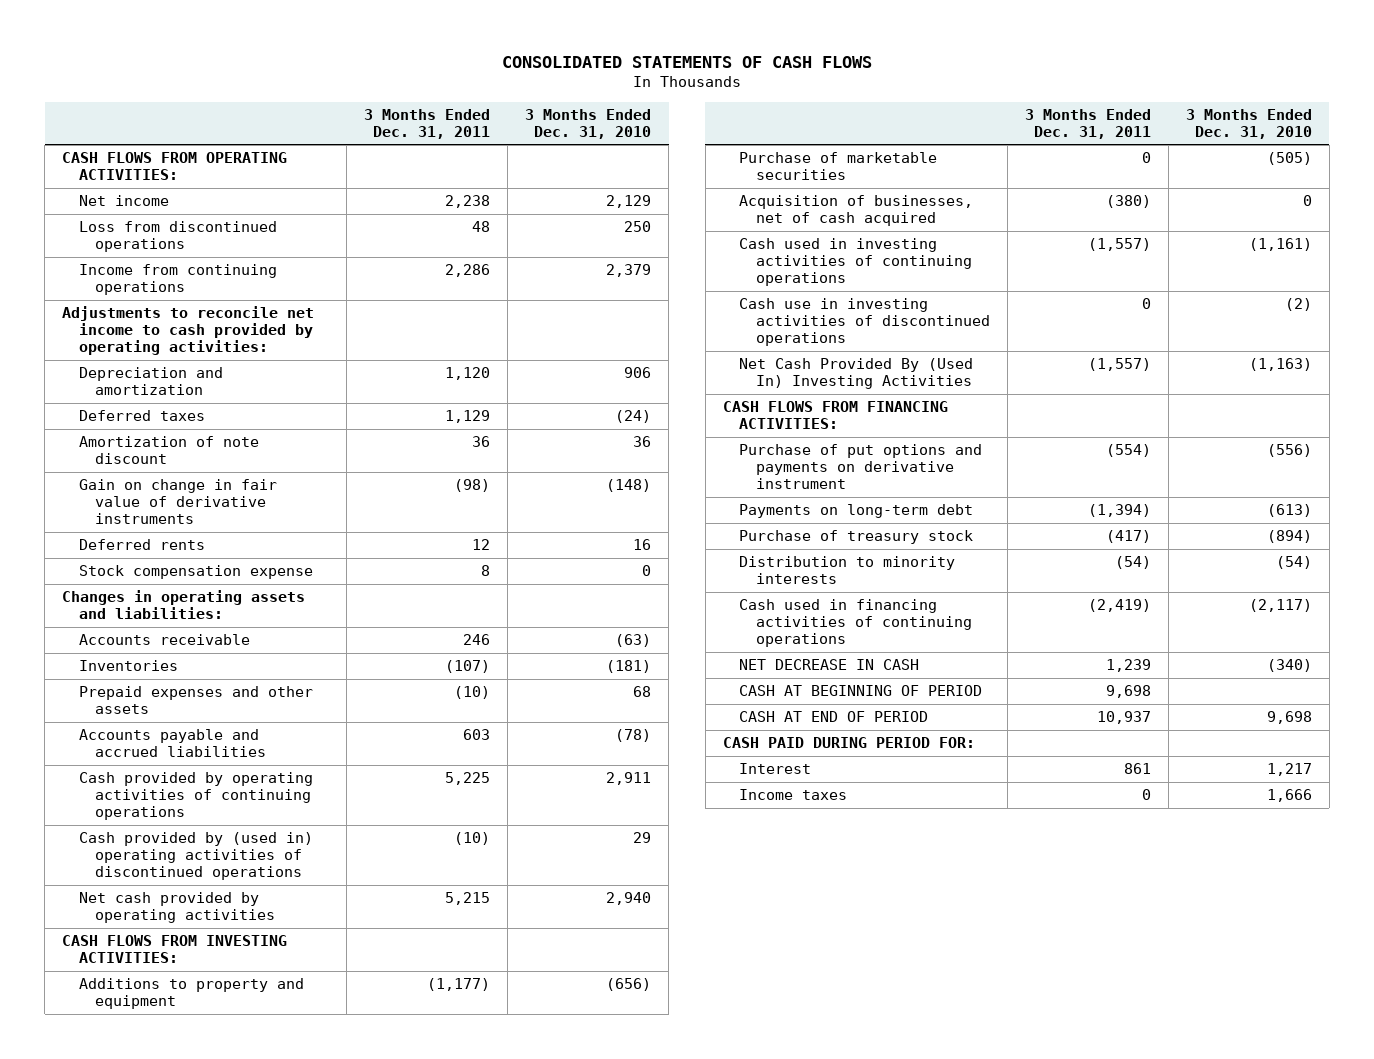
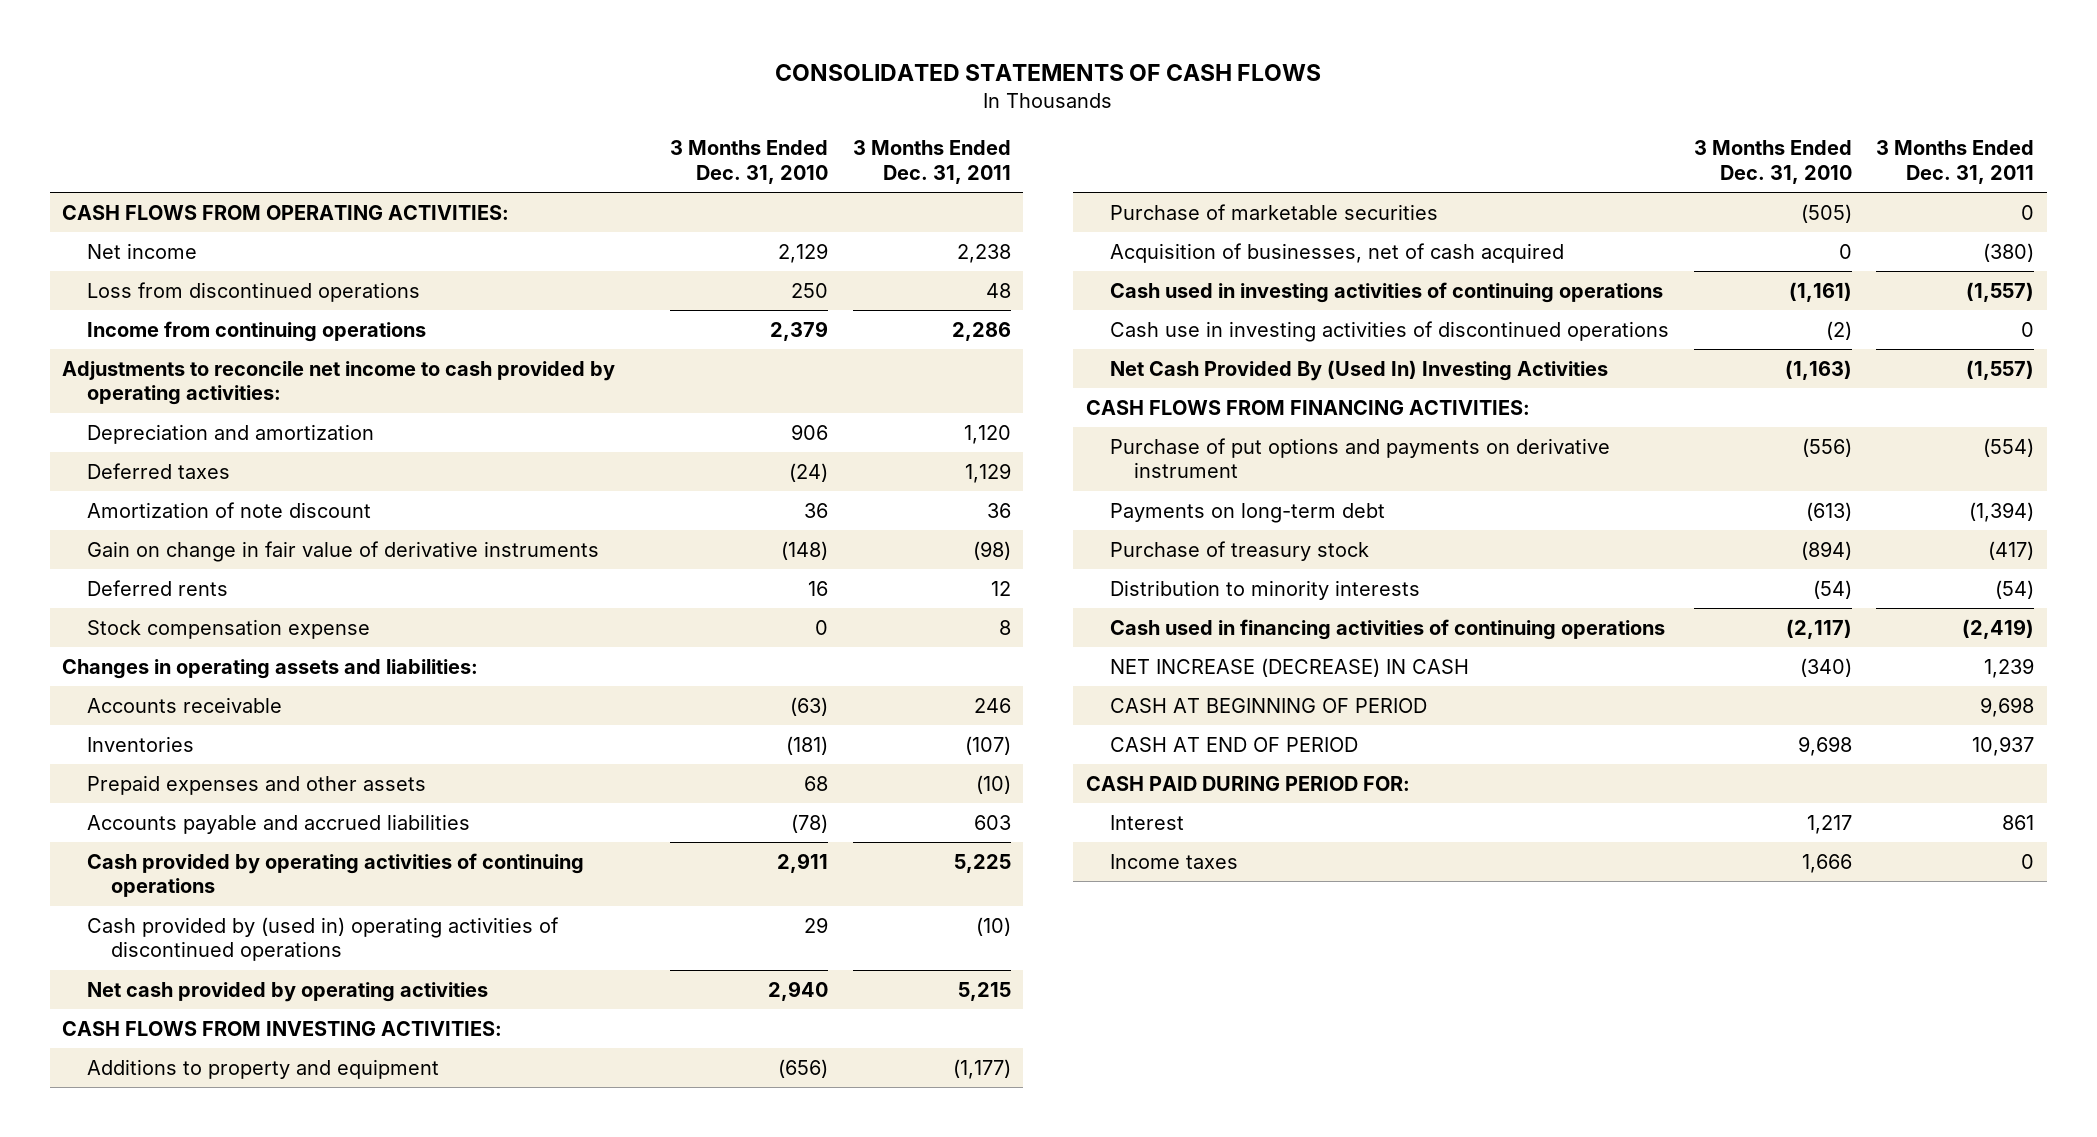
[739,659,920,671] NET DECREASE IN CASH -> [1110,657,1470,677] NET INCREASE (DECREASE) IN CASH

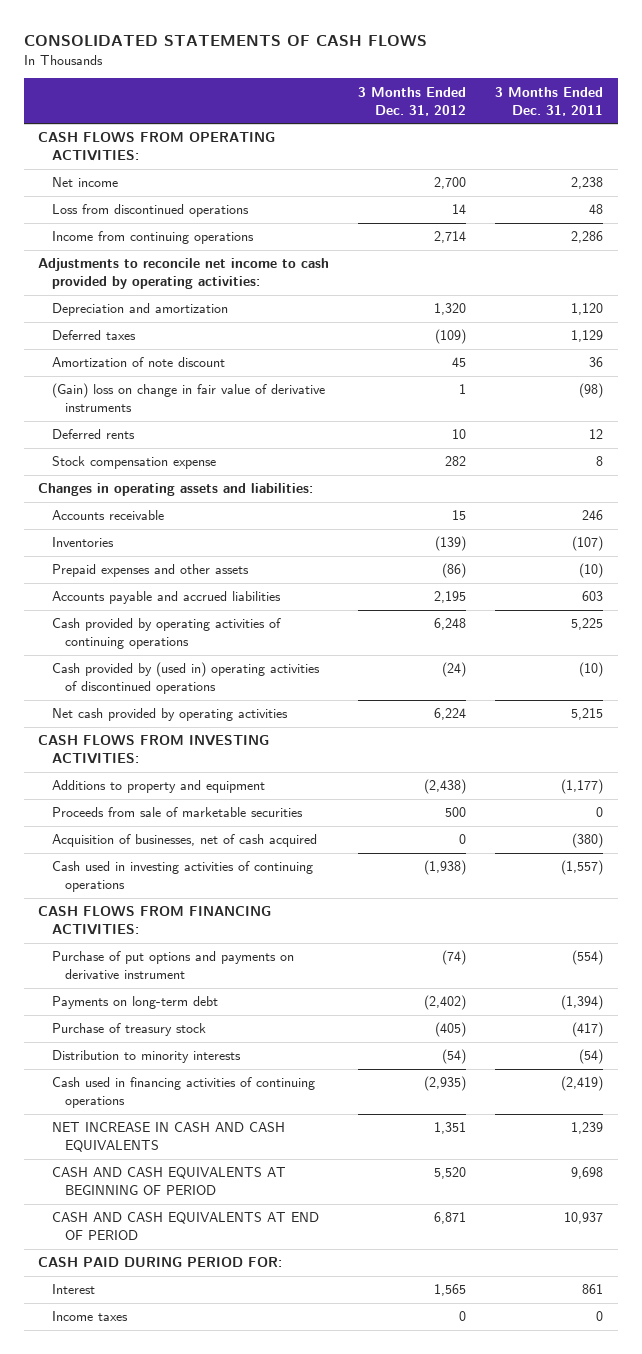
[670,140,829,185] 3 Months Ended Dec. 31, 2010 -> none
none -> [358,86,467,116] 3 Months Ended Dec. 31, 2012
[86,540,599,562] Gain on change in fair value of derivative instruments -> [51,383,325,413] (Gain) loss on change in fair value of derivative instruments
[1110,203,1439,220] Purchase of marketable securities -> [51,807,303,818] Proceeds from sale of marketable securities
[1110,320,1670,342] Cash use in investing activities of discontinued operations -> none
[1110,359,1609,381] Net Cash Provided By (Used In) Investing Activities -> none
[1110,657,1470,677] NET INCREASE (DECREASE) IN CASH -> [51,1122,285,1153] NET INCREASE IN CASH AND CASH EQUIVALENTS
[1110,697,1428,713] CASH AT BEGINNING OF PERIOD -> [51,1167,286,1196] CASH AND CASH EQUIVALENTS AT BEGINNING OF PERIOD
[1110,736,1359,752] CASH AT END OF PERIOD -> [51,1212,319,1241] CASH AND CASH EQUIVALENTS AT END OF PERIOD

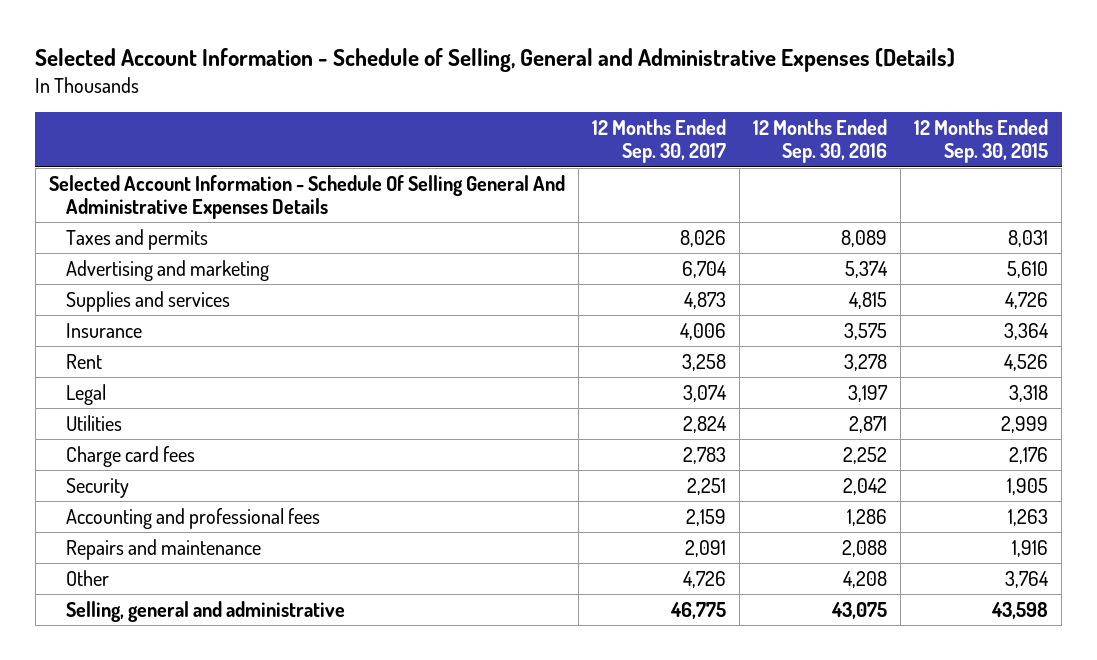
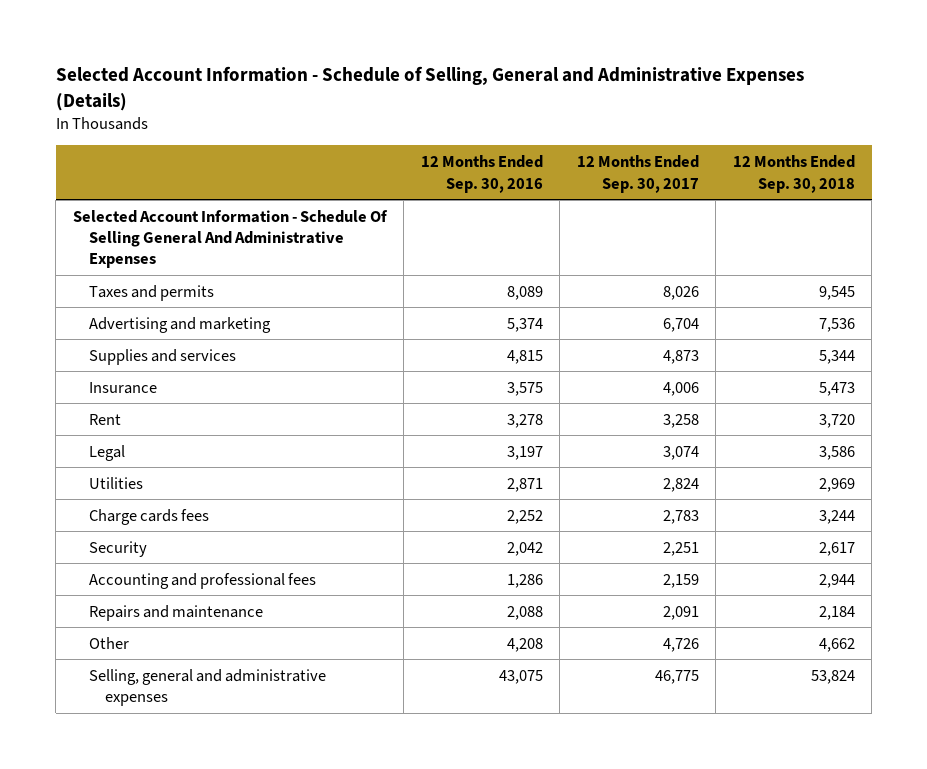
[914,119,1049,164] 12 Months Ended Sep. 30, 2015 -> none
none -> [732,155,855,193] 12 Months Ended Sep. 30, 2018
[48,174,565,219] Selected Account Information - Schedule Of Selling General And Administrative Expenses Details -> [72,209,388,269] Selected Account Information - Schedule Of Selling General And Administrative Expenses
[66,445,196,467] Charge card fees -> [88,508,209,525] Charge cards fees
[66,600,346,622] Selling, general and administrative -> [88,668,326,707] Selling, general and administrative expenses

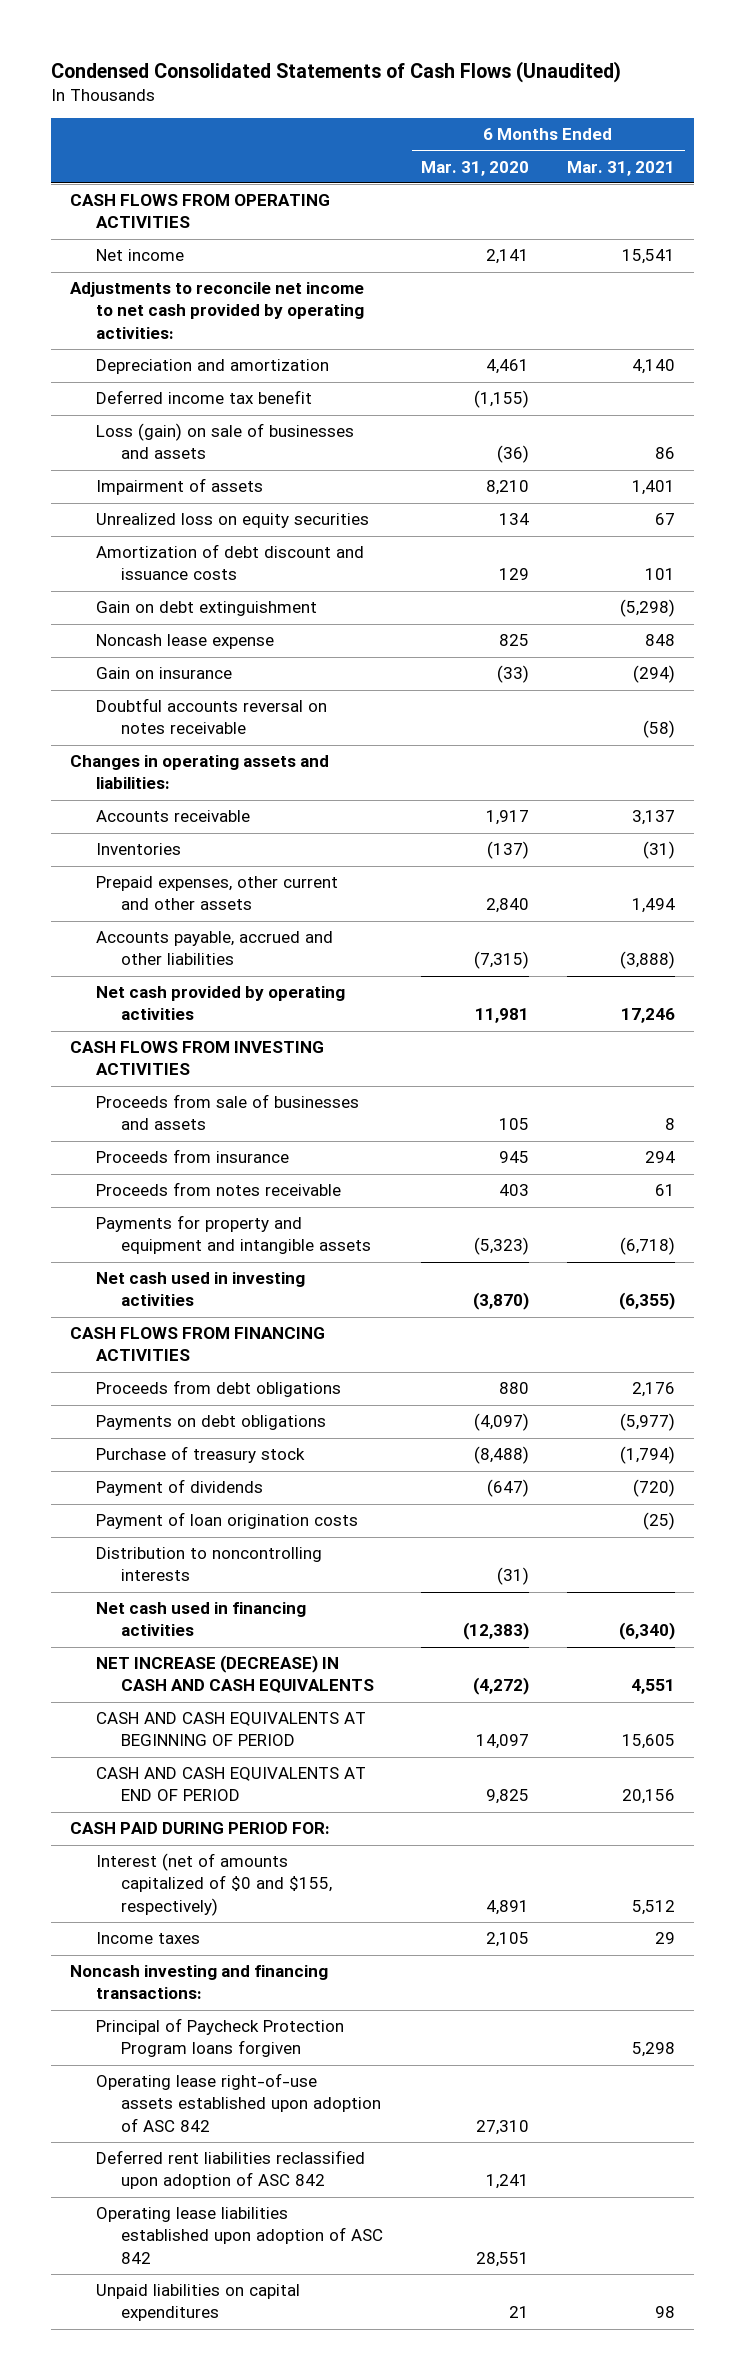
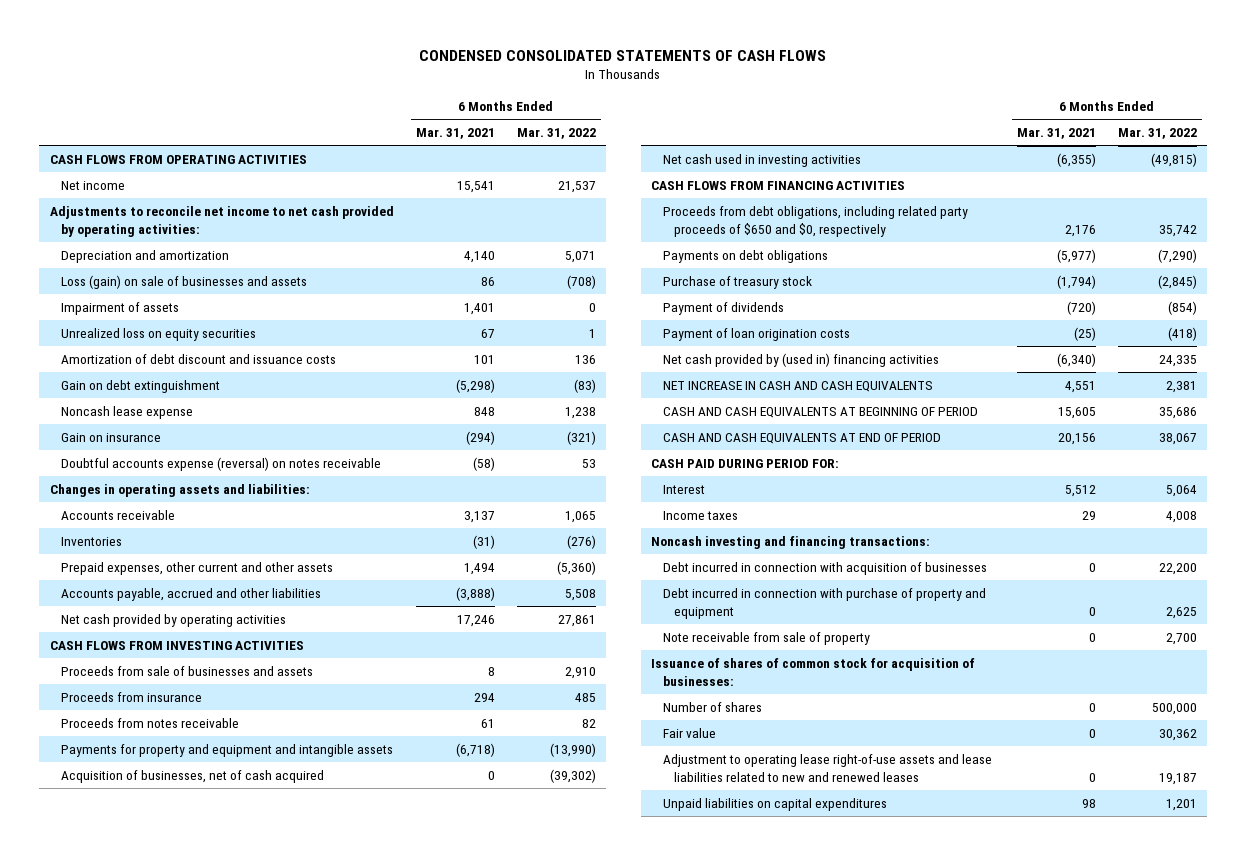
[50,60,621,83] Condensed Consolidated Statements of Cash Flows (Unaudited) -> [419,49,827,61] CONDENSED CONSOLIDATED STATEMENTS OF CASH FLOWS
[421,160,530,176] Mar. 31, 2020 -> none
none -> [516,128,596,140] Mar. 31, 2022
[95,390,312,405] Deferred income tax benefit -> none
[95,698,327,735] Doubtful accounts reversal on notes receivable -> [61,456,382,471] Doubtful accounts expense (reversal) on notes receivable
none -> [61,769,325,783] Acquisition of businesses, net of cash acquired
[95,1380,341,1398] Proceeds from debt obligations -> [662,205,968,237] Proceeds from debt obligations, including related party proceeds of $650 and $0, respectively
[95,1547,322,1582] Distribution to noncontrolling interests -> none
[95,1602,306,1637] Net cash used in financing activities -> [662,352,939,367] Net cash provided by (used in) financing activities
[95,1655,375,1694] NET INCREASE (DECREASE) IN CASH AND CASH EQUIVALENTS -> [662,380,933,392] NET INCREASE IN CASH AND CASH EQUIVALENTS
[95,1853,333,1916] Interest (net of amounts capitalized of $0 and $155, respectively) -> [662,484,705,494] Interest
[95,2018,344,2058] Principal of Paycheck Protection Program loans forgiven -> none
[95,2073,382,2132] Operating lease right-of-use assets established upon adoption of ASC 842 -> none
[95,2150,365,2190] Deferred rent liabilities reclassified upon adoption of ASC 842 -> none
[95,2207,384,2264] Operating lease liabilities established upon adoption of ASC 842 -> none
none -> [662,561,987,575] Debt incurred in connection with acquisition of businesses
none -> [662,587,986,619] Debt incurred in connection with purchase of property and equipment
none -> [662,631,870,645] Note receivable from sale of property
none -> [651,657,976,686] Issuance of shares of common stock for acquisition of businesses:
none -> [662,701,762,712] Number of shares
none -> [662,727,716,738] Fair value
none -> [662,753,992,782] Adjustment to operating lease right-of-use assets and lease liabilities related to new and renewed leases

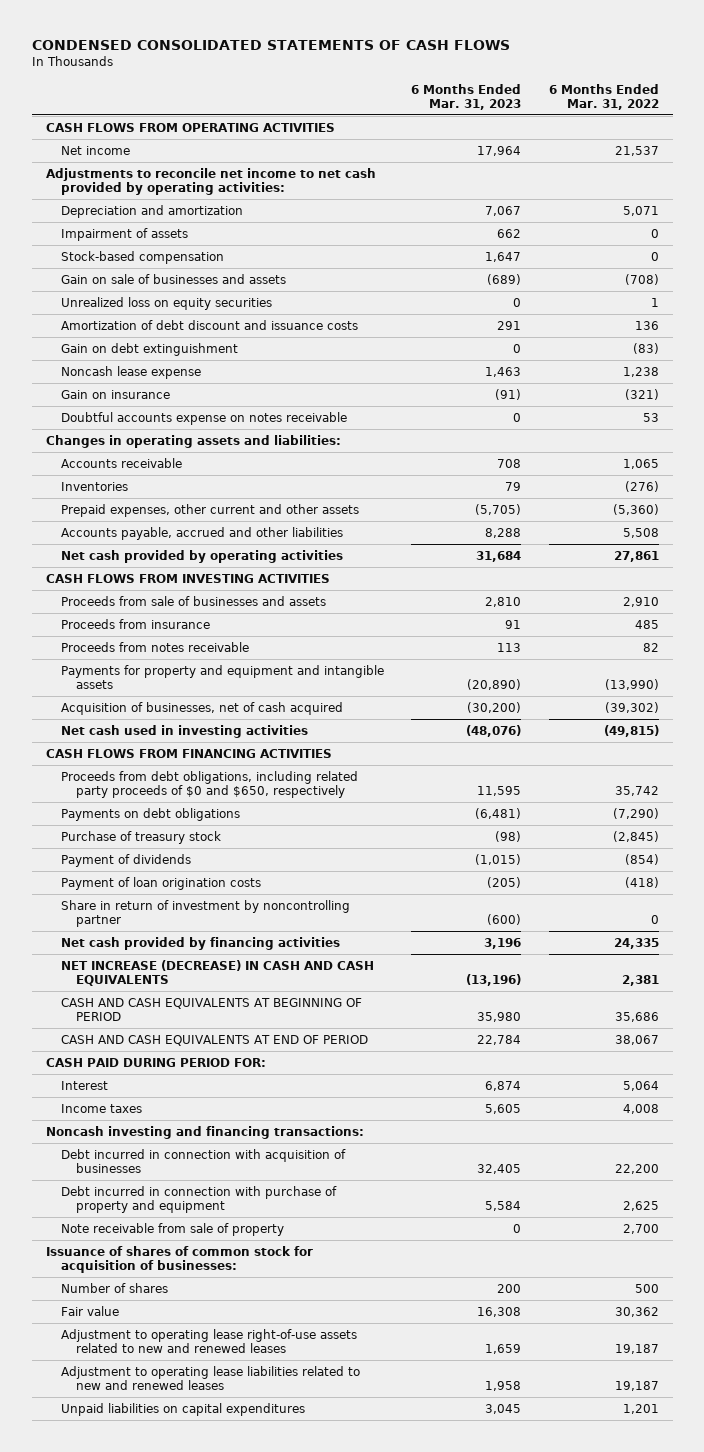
[415,128,495,140] Mar. 31, 2021 -> none
none -> [411,83,522,110] 6 Months Ended Mar. 31, 2023
[61,274,308,289] Loss (gain) on sale of businesses and assets -> none
none -> [60,250,224,264] Stock-based compensation
none -> [60,273,286,284] Gain on sale of businesses and assets
[61,456,382,471] Doubtful accounts expense (reversal) on notes receivable -> [60,411,347,425] Doubtful accounts expense on notes receivable
[662,205,968,237] Proceeds from debt obligations, including related party proceeds of $650 and $0, respectively -> [60,770,358,798] Proceeds from debt obligations, including related party proceeds of $0 and $650, respectively
none -> [60,899,350,927] Share in return of investment by noncontrolling partner
[662,352,939,367] Net cash provided by (used in) financing activities -> [60,936,340,950] Net cash provided by financing activities
[662,380,933,392] NET INCREASE IN CASH AND CASH EQUIVALENTS -> [60,959,374,986] NET INCREASE (DECREASE) IN CASH AND CASH EQUIVALENTS
[1151,702,1197,715] 500,000 -> [634,1283,659,1293] 500
[662,753,992,782] Adjustment to operating lease right-of-use assets and lease liabilities related to new and renewed leases -> [60,1328,357,1353] Adjustment to operating lease right-of-use assets related to new and renewed leases
none -> [60,1365,360,1390] Adjustment to operating lease liabilities related to new and renewed leases

